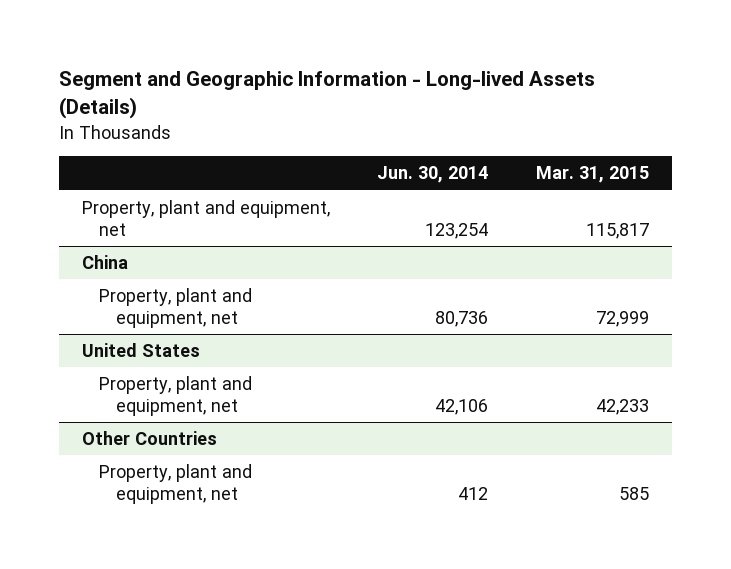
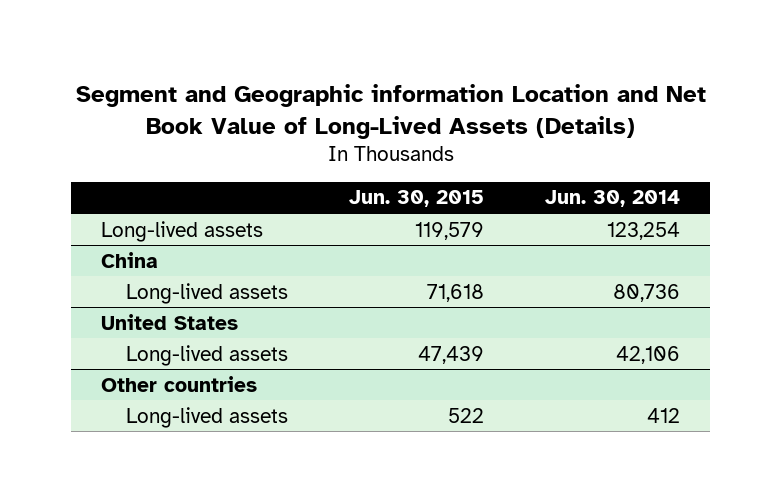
[58,71,595,120] Segment and Geographic Information - Long-lived Assets (Details) -> [75,84,706,140] Segment and Geographic information Location and Net Book Value of Long-Lived Assets (Details)
[535,166,649,184] Mar. 31, 2015 -> none
none -> [349,190,485,208] Jun. 30, 2015
[82,199,331,236] Property, plant and equipment, net -> [101,220,264,242] Long-lived assets
[99,287,253,328] Property, plant and equipment, net -> [126,282,289,304] Long-lived assets
[99,375,253,416] Property, plant and equipment, net -> [126,344,289,366] Long-lived assets
[82,430,218,445] Other Countries -> [101,375,258,392] Other countries
[99,463,253,504] Property, plant and equipment, net -> [126,406,289,428] Long-lived assets

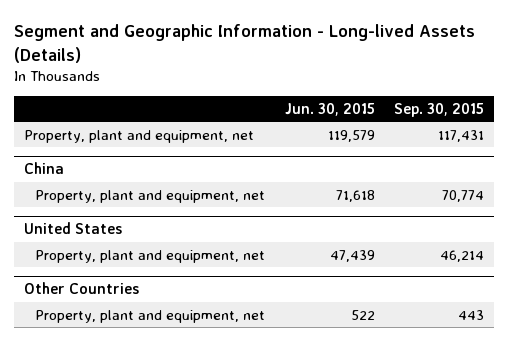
[75,84,706,140] Segment and Geographic information Location and Net Book Value of Long-Lived Assets (Details) -> [14,24,476,63] Segment and Geographic Information - Long-lived Assets (Details)
[545,190,681,208] Jun. 30, 2014 -> none
none -> [394,102,485,117] Sep. 30, 2015
[101,220,264,242] Long-lived assets -> [24,129,255,143] Property, plant and equipment, net
[126,282,289,304] Long-lived assets -> [34,189,265,203] Property, plant and equipment, net
[126,344,289,366] Long-lived assets -> [34,249,265,263] Property, plant and equipment, net
[101,375,258,392] Other countries -> [24,282,140,295] Other Countries
[126,406,289,428] Long-lived assets -> [34,309,265,323] Property, plant and equipment, net

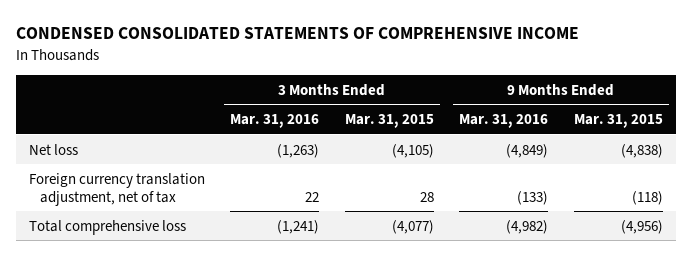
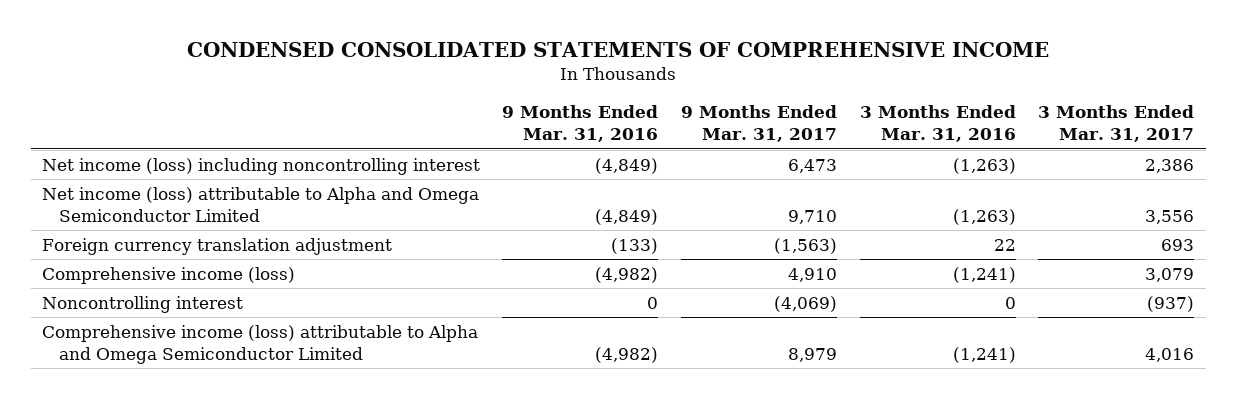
[344,114,434,129] Mar. 31, 2015 -> none
[573,114,663,129] Mar. 31, 2015 -> none
none -> [681,105,838,143] 9 Months Ended Mar. 31, 2017
none -> [1038,105,1195,143] 3 Months Ended Mar. 31, 2017
none -> [41,157,480,175] Net income (loss) including noncontrolling interest
[28,143,78,155] Net loss -> [41,186,479,223] Net income (loss) attributable to Alpha and Omega Semiconductor Limited
[28,172,205,206] Foreign currency translation adjustment, net of tax -> [41,237,392,255] Foreign currency translation adjustment
none -> [41,266,295,284] Comprehensive income (loss)
none -> [41,295,243,313] Noncontrolling interest
[28,219,186,235] Total comprehensive loss -> [41,324,478,365] Comprehensive income (loss) attributable to Alpha and Omega Semiconductor Limited

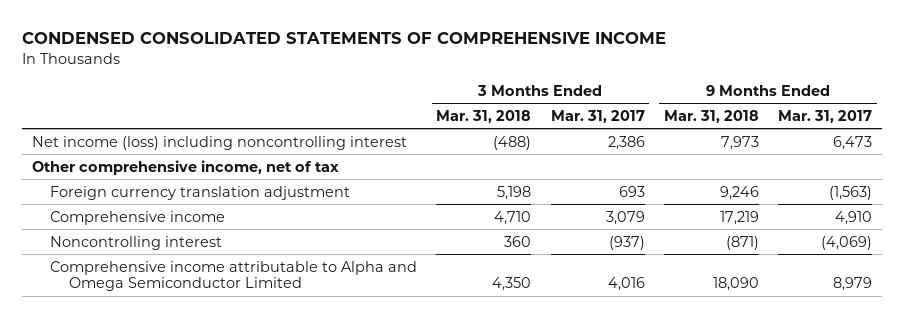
[502,105,659,143] 9 Months Ended Mar. 31, 2016 -> none
[859,105,1016,143] 3 Months Ended Mar. 31, 2016 -> none
none -> [436,109,532,123] Mar. 31, 2018
none -> [663,109,759,123] Mar. 31, 2018
[41,186,479,223] Net income (loss) attributable to Alpha and Omega Semiconductor Limited -> none
none -> [31,159,339,175] Other comprehensive income, net of tax
[41,266,295,284] Comprehensive income (loss) -> [50,210,226,225] Comprehensive income
[41,324,478,365] Comprehensive income (loss) attributable to Alpha and Omega Semiconductor Limited -> [50,260,418,292] Comprehensive income attributable to Alpha and Omega Semiconductor Limited

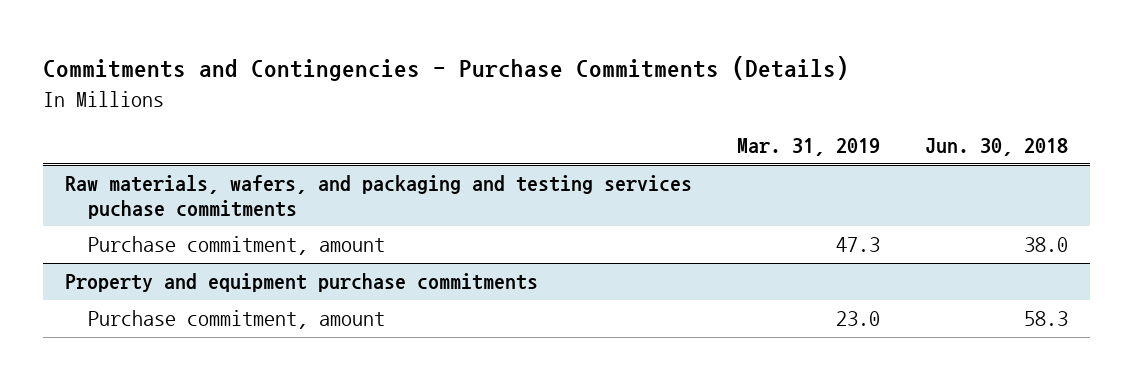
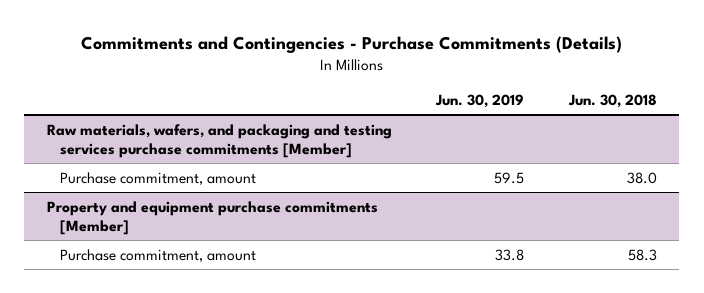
[736,138,880,157] Mar. 31, 2019 -> none
none -> [435,94,525,109] Jun. 30, 2019
[65,175,693,220] Raw materials, wafers, and packaging and testing services puchase commitments -> [46,123,392,158] Raw materials, wafers, and packaging and testing services purchase commitments [Member]
[65,273,539,293] Property and equipment purchase commitments -> [46,200,378,235] Property and equipment purchase commitments [Member]

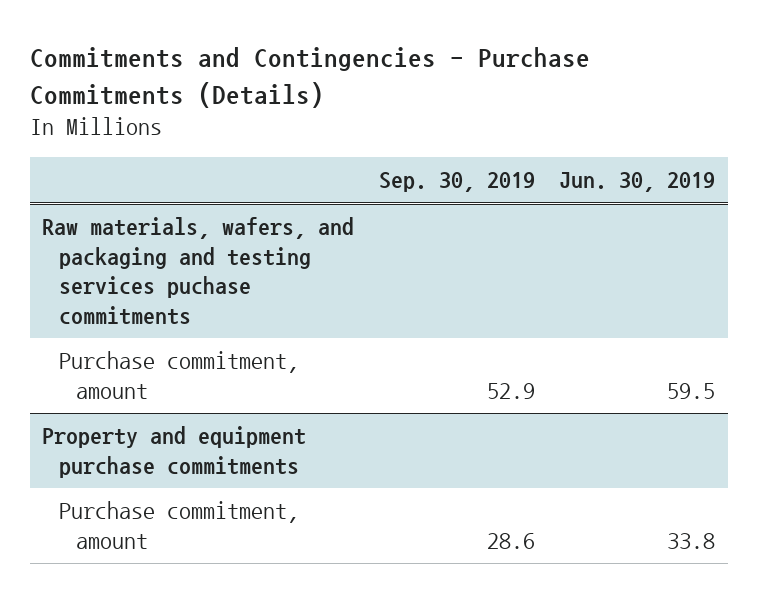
[567,94,657,109] Jun. 30, 2018 -> none
none -> [378,172,535,193] Sep. 30, 2019
[46,123,392,158] Raw materials, wafers, and packaging and testing services purchase commitments [Member] -> [42,217,355,325] Raw materials, wafers, and packaging and testing services puchase commitments
[46,200,378,235] Property and equipment purchase commitments [Member] -> [42,426,307,478] Property and equipment purchase commitments

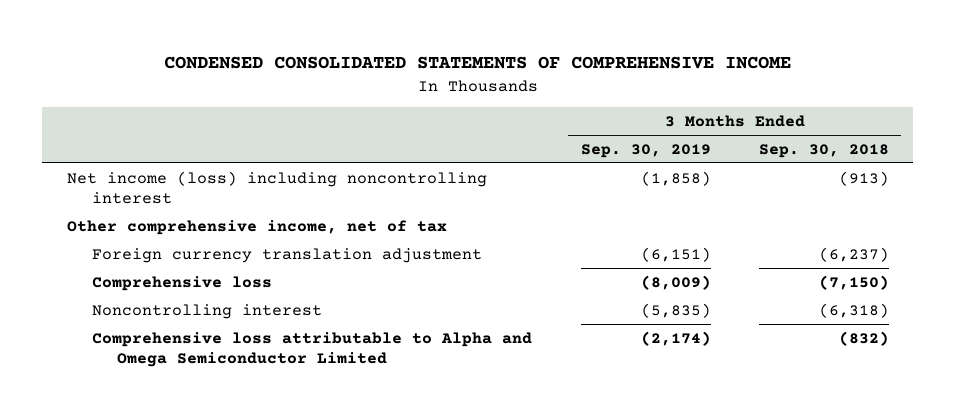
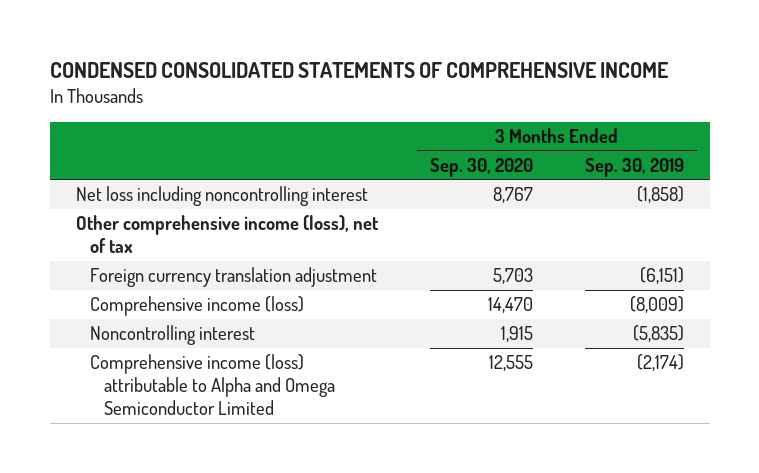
[759,143,890,158] Sep. 30, 2018 -> none
none -> [429,157,533,177] Sep. 30, 2020
[66,170,487,204] Net income (loss) including noncontrolling interest -> [75,186,368,207] Net loss including noncontrolling interest
[66,219,447,235] Other comprehensive income, net of tax -> [75,215,379,254] Other comprehensive income (loss), net of tax
[92,275,273,291] Comprehensive loss -> [89,296,304,317] Comprehensive income (loss)
[92,331,533,367] Comprehensive loss attributable to Alpha and Omega Semiconductor Limited -> [89,354,336,415] Comprehensive income (loss) attributable to Alpha and Omega Semiconductor Limited

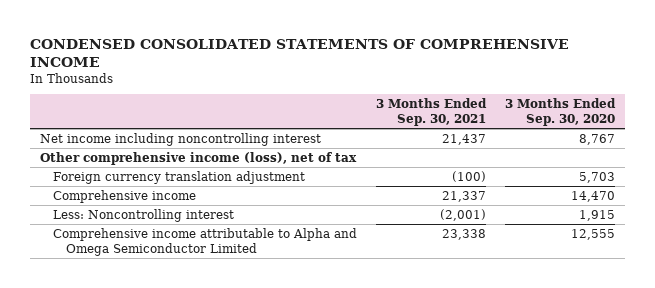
[584,157,684,177] Sep. 30, 2019 -> none
none -> [376,98,488,127] 3 Months Ended Sep. 30, 2021
[75,186,368,207] Net loss including noncontrolling interest -> [40,132,322,146] Net income including noncontrolling interest
[89,296,304,317] Comprehensive income (loss) -> [52,189,196,203] Comprehensive income
[89,325,255,346] Noncontrolling interest -> [52,208,234,222] Less: Noncontrolling interest
[89,354,336,415] Comprehensive income (loss) attributable to Alpha and Omega Semiconductor Limited -> [52,227,357,256] Comprehensive income attributable to Alpha and Omega Semiconductor Limited

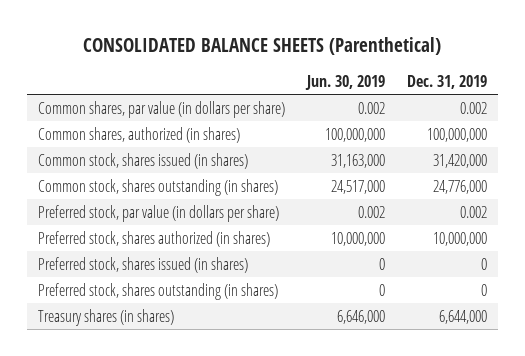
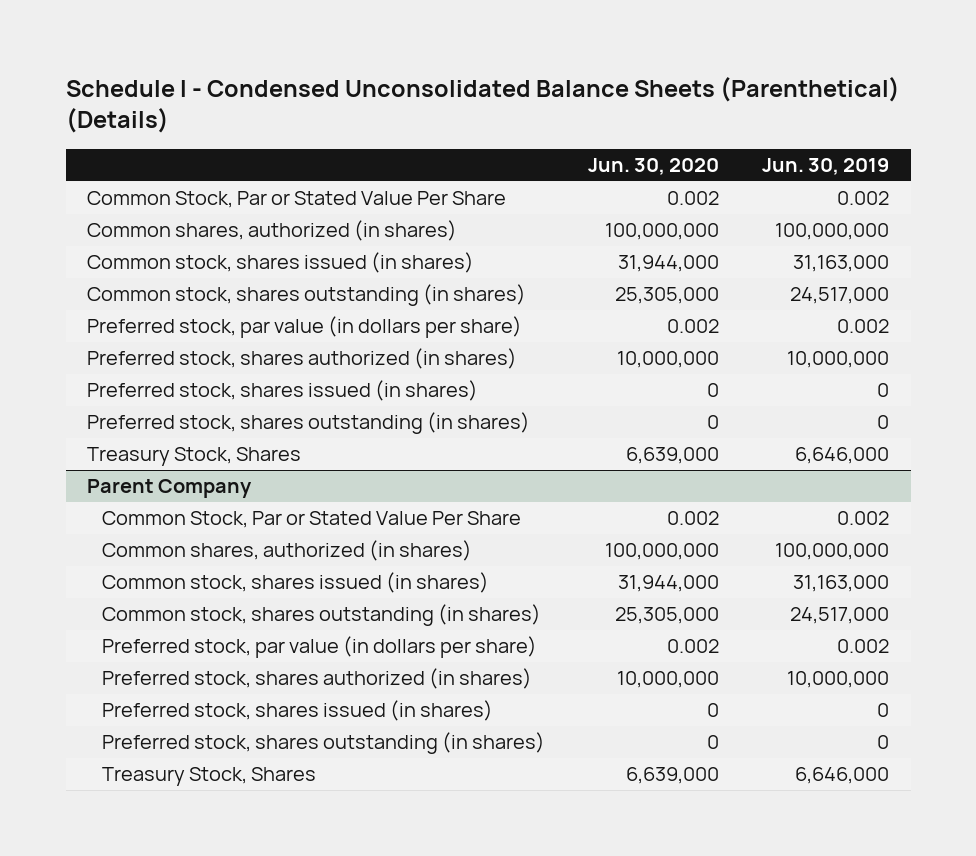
[83,36,442,55] CONSOLIDATED BALANCE SHEETS (Parenthetical) -> [65,76,900,134] Schedule I - Condensed Unconsolidated Balance Sheets (Parenthetical) (Details)
[406,74,487,89] Dec. 31, 2019 -> none
none -> [587,158,719,176] Jun. 30, 2020
[37,100,285,118] Common shares, par value (in dollars per share) -> [87,191,507,209] Common Stock, Par or Stated Value Per Share
[37,308,174,326] Treasury shares (in shares) -> [87,447,302,467] Treasury Stock, Shares
none -> [87,479,253,499] Parent Company
none -> [101,511,521,529] Common Stock, Par or Stated Value Per Share
none -> [101,540,472,562] Common shares, authorized (in shares)
none -> [101,572,489,594] Common stock, shares issued (in shares)
none -> [101,604,541,627] Common stock, shares outstanding (in shares)
none -> [101,636,537,659] Preferred stock, par value (in dollars per share)
none -> [101,668,532,690] Preferred stock, shares authorized (in shares)
none -> [101,700,493,722] Preferred stock, shares issued (in shares)
none -> [101,732,545,755] Preferred stock, shares outstanding (in shares)
none -> [101,767,316,787] Treasury Stock, Shares

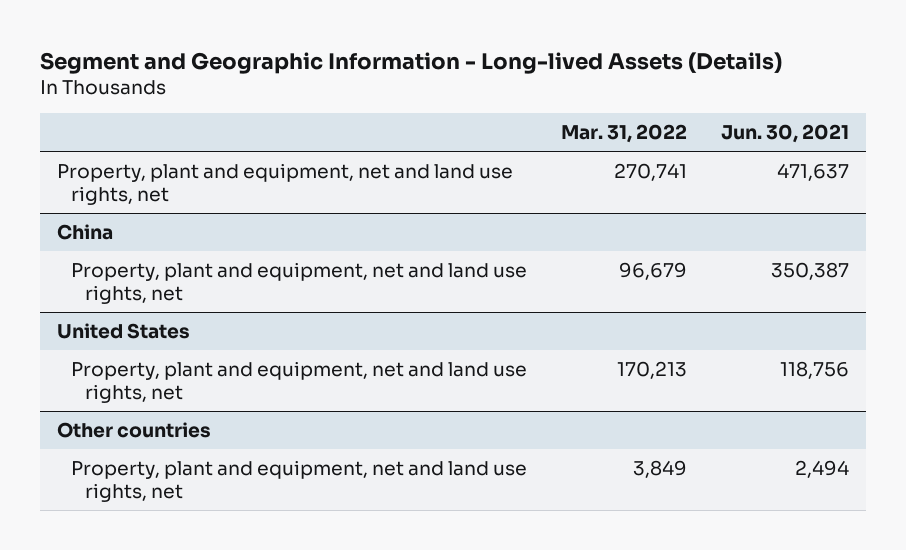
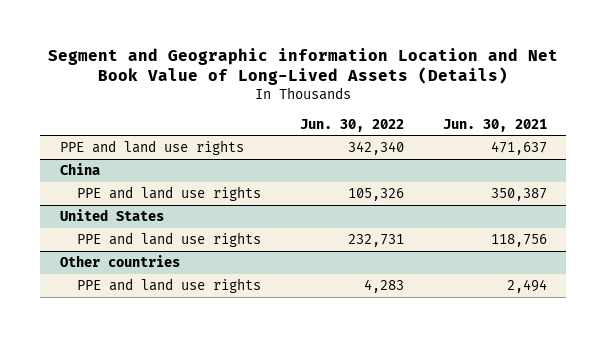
[39,51,782,74] Segment and Geographic Information - Long-lived Assets (Details) -> [48,47,559,86] Segment and Geographic information Location and Net Book Value of Long-Lived Assets (Details)
[561,124,688,144] Mar. 31, 2022 -> none
none -> [299,118,404,132] Jun. 30, 2022
[56,162,513,206] Property, plant and equipment, net and land use rights, net -> [59,140,244,156] PPE and land use rights
[70,261,527,305] Property, plant and equipment, net and land use rights, net -> [76,186,261,202] PPE and land use rights
[70,360,527,404] Property, plant and equipment, net and land use rights, net -> [76,232,261,248] PPE and land use rights
[70,459,527,503] Property, plant and equipment, net and land use rights, net -> [76,278,261,294] PPE and land use rights

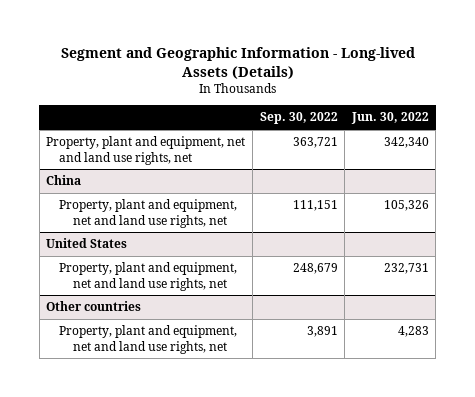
[48,47,559,86] Segment and Geographic information Location and Net Book Value of Long-Lived Assets (Details) -> [60,46,415,79] Segment and Geographic Information - Long-lived Assets (Details)
[442,118,547,132] Jun. 30, 2021 -> none
none -> [259,112,338,125] Sep. 30, 2022
[59,140,244,156] PPE and land use rights -> [46,136,246,165] Property, plant and equipment, net and land use rights, net
[76,186,261,202] PPE and land use rights -> [59,199,238,228] Property, plant and equipment, net and land use rights, net
[76,232,261,248] PPE and land use rights -> [59,262,238,291] Property, plant and equipment, net and land use rights, net
[76,278,261,294] PPE and land use rights -> [59,325,238,354] Property, plant and equipment, net and land use rights, net

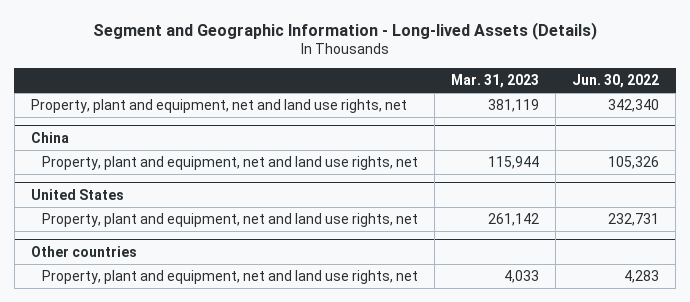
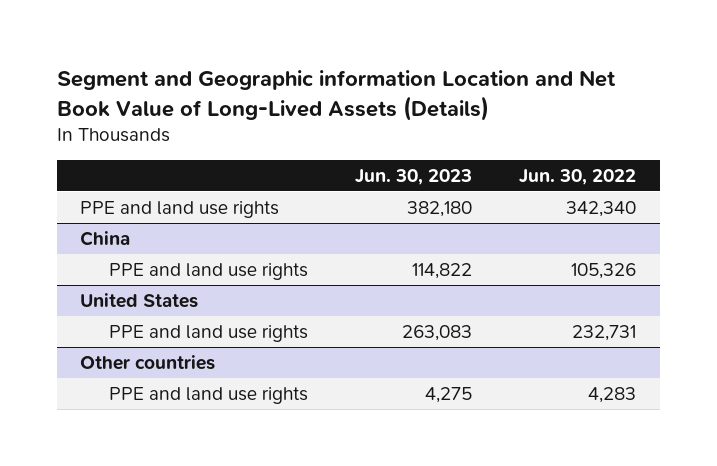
[92,21,597,40] Segment and Geographic Information - Long-lived Assets (Details) -> [56,70,616,121] Segment and Geographic information Location and Net Book Value of Long-Lived Assets (Details)
[451,74,540,89] Mar. 31, 2023 -> none
none -> [355,168,473,185] Jun. 30, 2023
[30,98,407,113] Property, plant and equipment, net and land use rights, net -> [80,200,280,218] PPE and land use rights
[42,155,419,170] Property, plant and equipment, net and land use rights, net -> [108,262,308,280] PPE and land use rights
[42,212,419,227] Property, plant and equipment, net and land use rights, net -> [108,324,308,342] PPE and land use rights
[42,269,419,284] Property, plant and equipment, net and land use rights, net -> [108,386,308,404] PPE and land use rights

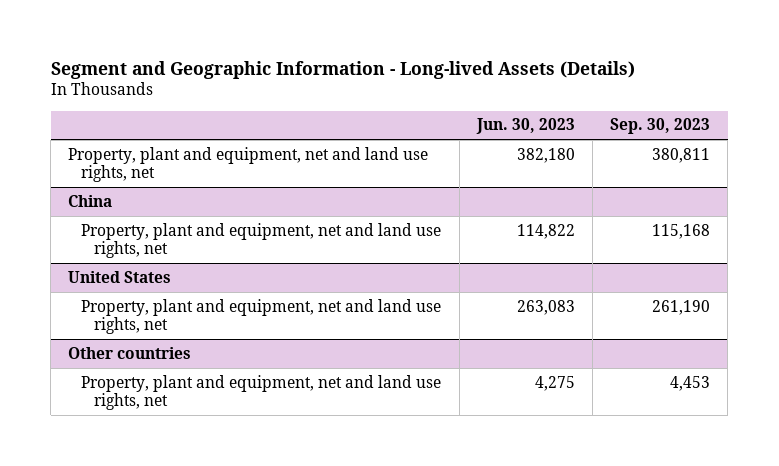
[56,70,616,121] Segment and Geographic information Location and Net Book Value of Long-Lived Assets (Details) -> [50,60,635,79] Segment and Geographic Information - Long-lived Assets (Details)
[519,168,637,185] Jun. 30, 2022 -> none
none -> [610,118,711,135] Sep. 30, 2023
[80,200,280,218] PPE and land use rights -> [68,146,429,183] Property, plant and equipment, net and land use rights, net
[108,262,308,280] PPE and land use rights -> [81,222,442,259] Property, plant and equipment, net and land use rights, net
[108,324,308,342] PPE and land use rights -> [81,298,442,335] Property, plant and equipment, net and land use rights, net
[108,386,308,404] PPE and land use rights -> [81,374,442,411] Property, plant and equipment, net and land use rights, net

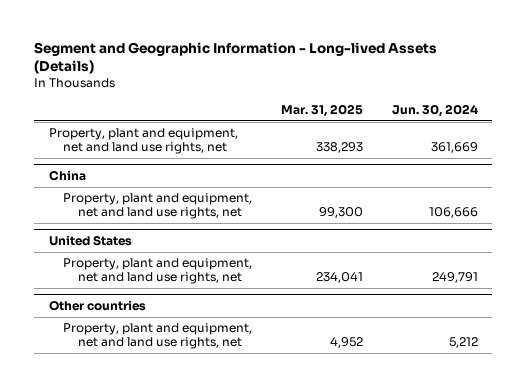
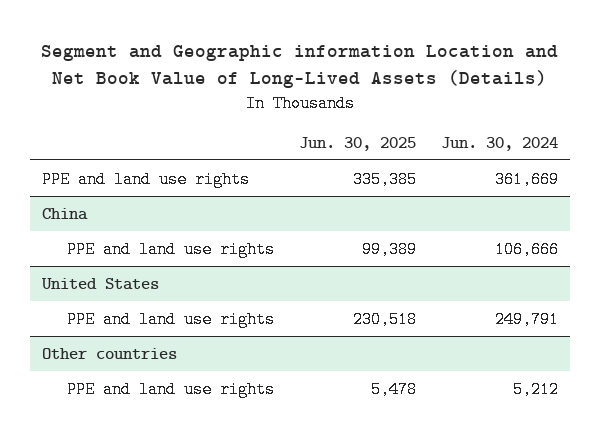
[34,41,438,74] Segment and Geographic Information - Long-lived Assets (Details) -> [40,44,558,88] Segment and Geographic information Location and Net Book Value of Long-Lived Assets (Details)
[280,103,363,117] Mar. 31, 2025 -> none
none -> [299,136,417,151] Jun. 30, 2025
[48,128,238,155] Property, plant and equipment, net and land use rights, net -> [41,170,250,188] PPE and land use rights
[63,193,253,220] Property, plant and equipment, net and land use rights, net -> [67,240,276,258] PPE and land use rights
[63,258,253,285] Property, plant and equipment, net and land use rights, net -> [67,310,276,328] PPE and land use rights
[63,323,253,350] Property, plant and equipment, net and land use rights, net -> [67,380,276,398] PPE and land use rights

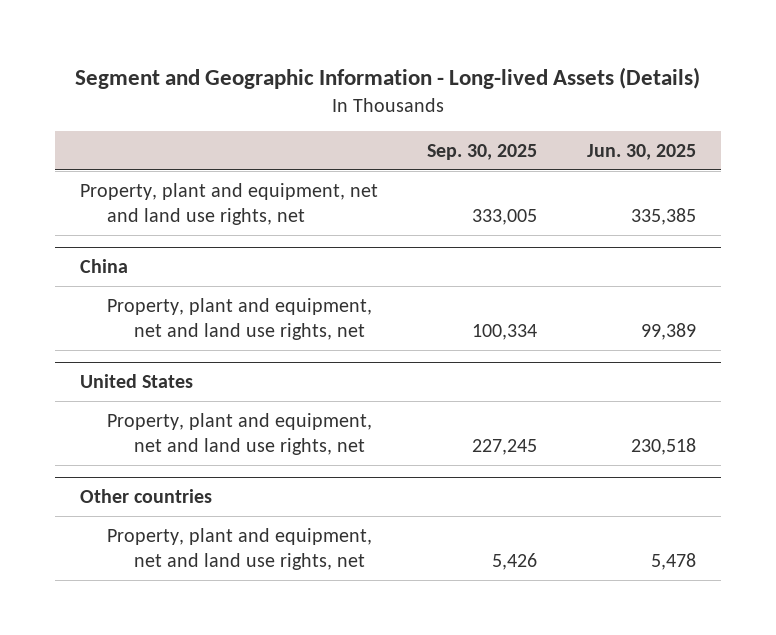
[40,44,558,88] Segment and Geographic information Location and Net Book Value of Long-Lived Assets (Details) -> [74,67,700,90] Segment and Geographic Information - Long-lived Assets (Details)
[440,136,558,151] Jun. 30, 2024 -> none
none -> [427,144,538,161] Sep. 30, 2025
[41,170,250,188] PPE and land use rights -> [79,182,378,225] Property, plant and equipment, net and land use rights, net
[67,240,276,258] PPE and land use rights -> [106,297,372,340] Property, plant and equipment, net and land use rights, net
[67,310,276,328] PPE and land use rights -> [106,412,372,455] Property, plant and equipment, net and land use rights, net
[67,380,276,398] PPE and land use rights -> [106,527,372,570] Property, plant and equipment, net and land use rights, net

